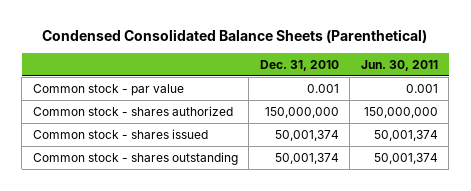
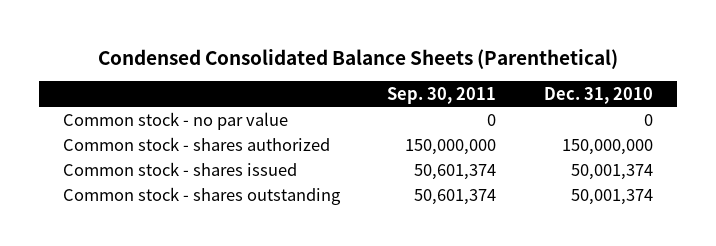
[360,59,438,71] Jun. 30, 2011 -> none
none -> [387,86,497,104] Sep. 30, 2011
[32,84,184,97] Common stock - par value -> [62,111,288,130] Common stock - no par value
[306,84,339,94] 0.001 -> [644,113,654,126] 0

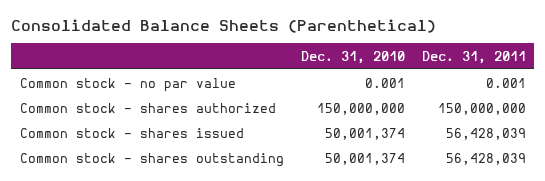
[97,48,618,69] Condensed Consolidated Balance Sheets (Parenthetical) -> [11,18,437,33] Consolidated Balance Sheets (Parenthetical)
[387,86,497,104] Sep. 30, 2011 -> none
none -> [421,51,526,65] Dec. 31, 2011
[644,113,654,126] 0 -> [364,77,405,88] 0.001

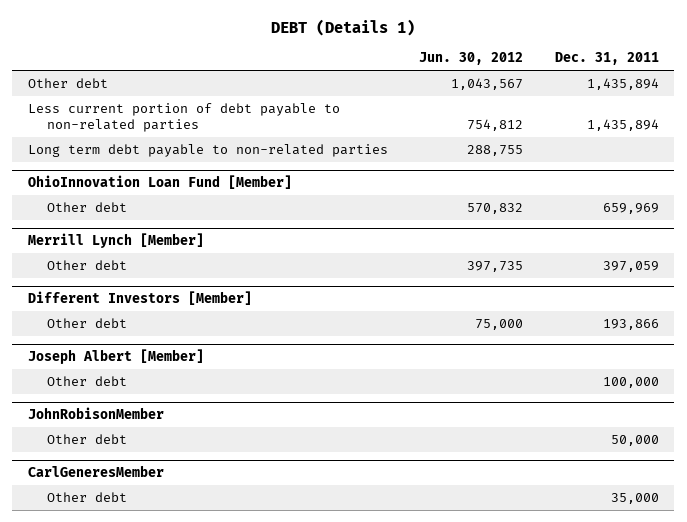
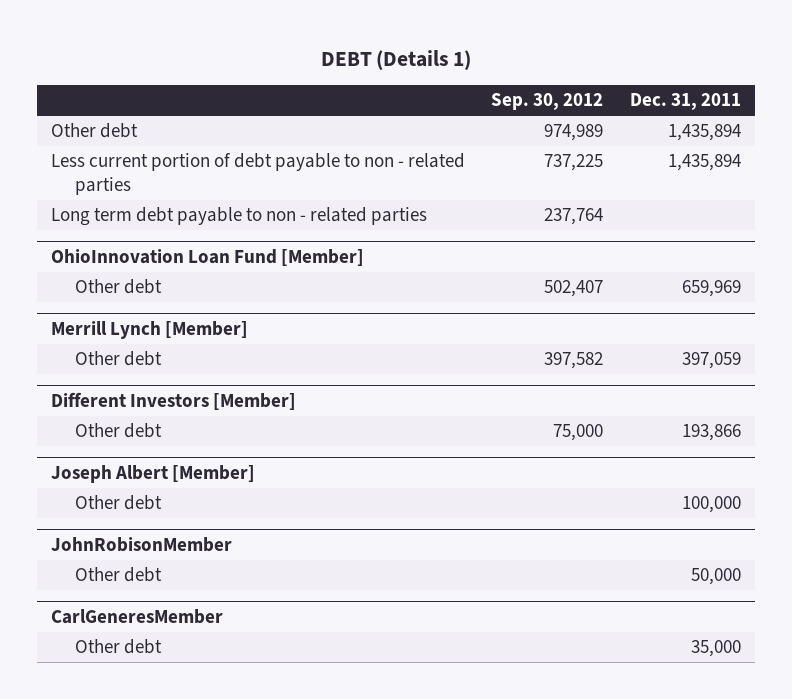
[419,52,524,66] Jun. 30, 2012 -> none
none -> [491,93,604,111] Sep. 30, 2012
[28,102,341,133] Less current portion of debt payable to non-related parties -> [50,153,465,195] Less current portion of debt payable to non - related parties
[28,143,389,157] Long term debt payable to non-related parties -> [50,207,427,227] Long term debt payable to non - related parties

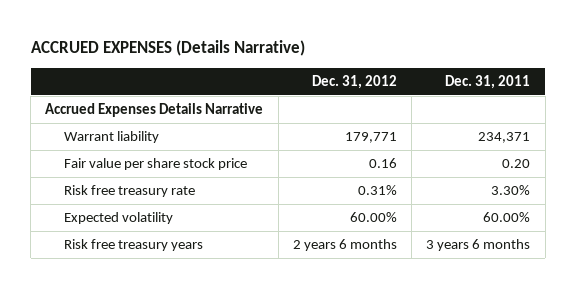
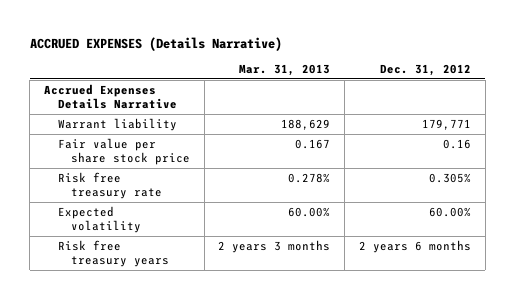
[445,74,531,89] Dec. 31, 2011 -> none
none -> [239,63,331,76] Mar. 31, 2013
[357,185,397,196] 0.31% -> [428,172,471,183] 0.305%

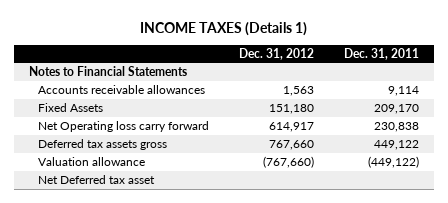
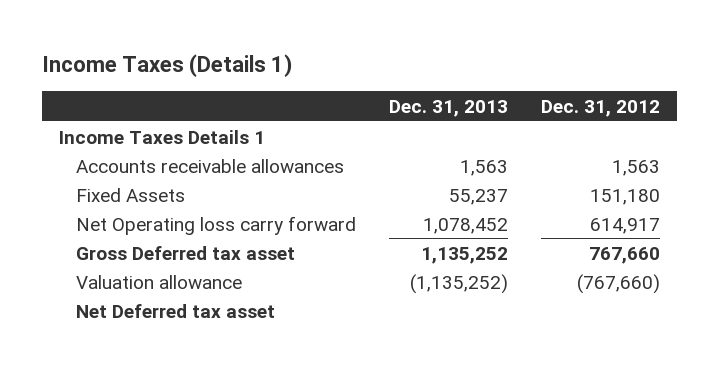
[140,21,308,36] INCOME TAXES (Details 1) -> [42,53,293,77] Income Taxes (Details 1)
[343,47,419,60] Dec. 31, 2011 -> none
none -> [388,99,508,117] Dec. 31, 2013
[29,66,188,77] Notes to Financial Statements -> none
none -> [58,129,265,144] Income Taxes Details 1
[38,139,168,151] Deferred tax assets gross -> [75,245,295,260] Gross Deferred tax asset

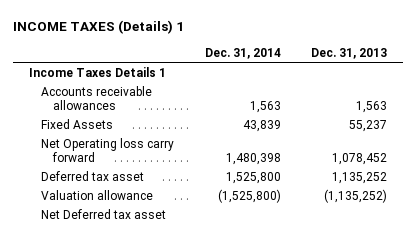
[42,53,293,77] Income Taxes (Details 1) -> [13,20,185,35] INCOME TAXES (Details) 1
[540,99,660,117] Dec. 31, 2012 -> none
none -> [204,47,281,59] Dec. 31, 2014
[75,245,295,260] Gross Deferred tax asset -> [40,170,144,181] Deferred tax asset

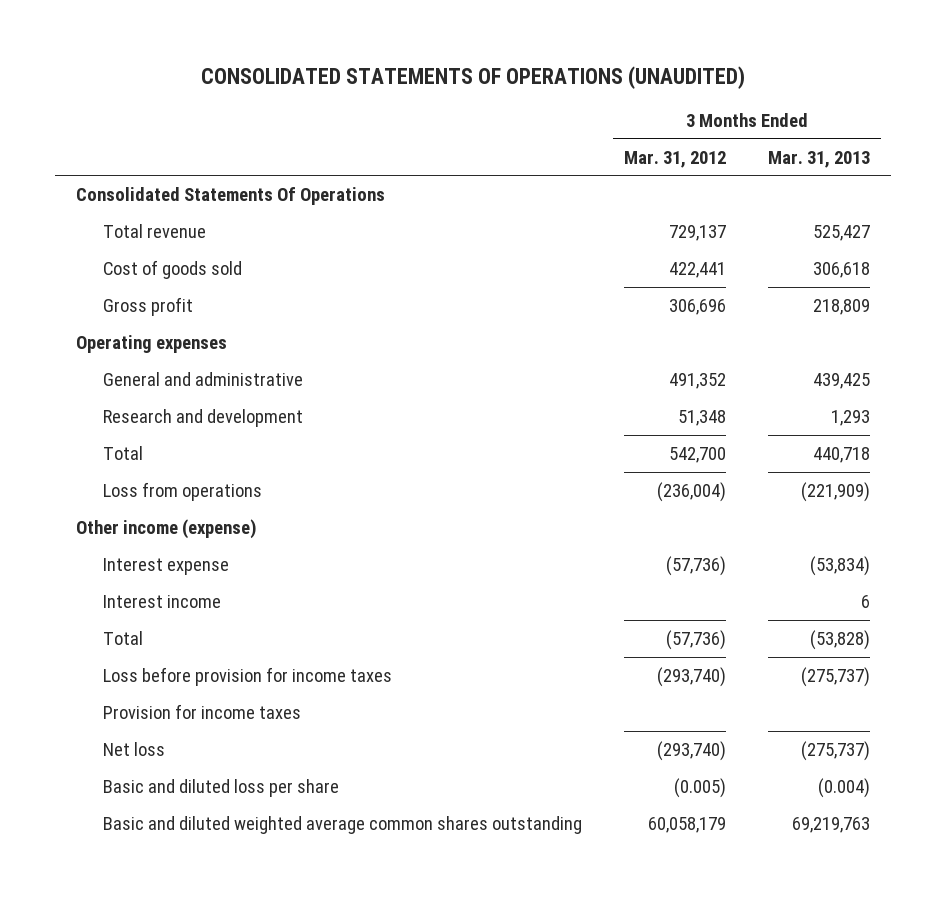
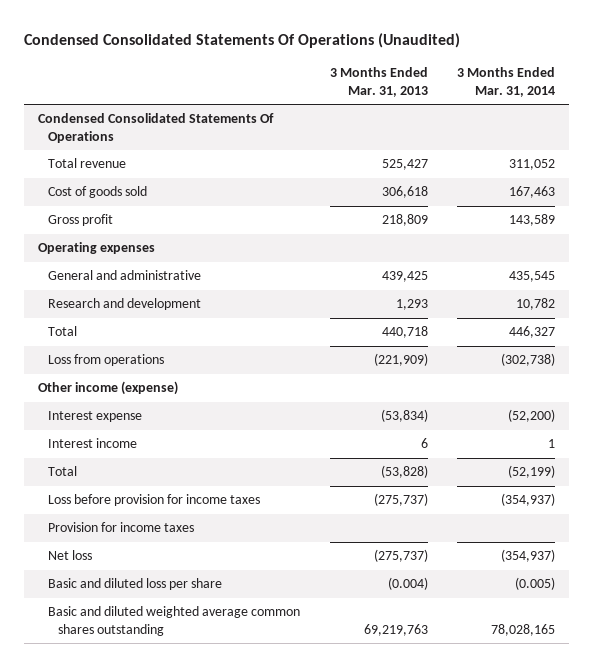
[201,65,746,89] CONSOLIDATED STATEMENTS OF OPERATIONS (UNAUDITED) -> [23,32,460,48] Condensed Consolidated Statements Of Operations (Unaudited)
[623,150,726,168] Mar. 31, 2012 -> none
none -> [456,67,555,97] 3 Months Ended Mar. 31, 2014
[76,186,386,205] Consolidated Statements Of Operations -> [38,113,275,144] Condensed Consolidated Statements Of Operations

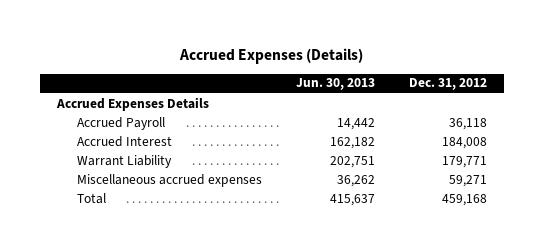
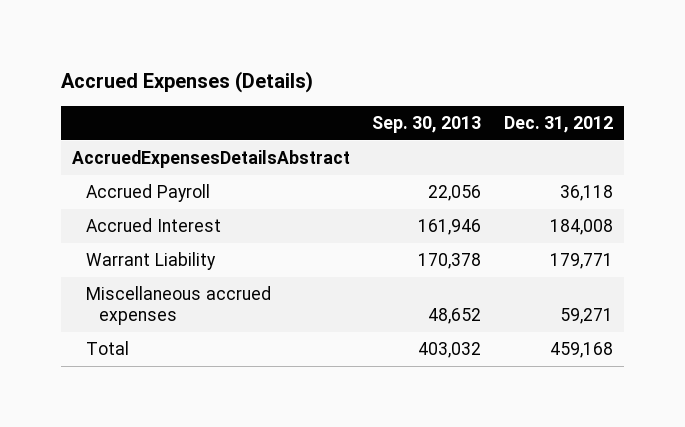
[295,78,375,91] Jun. 30, 2013 -> none
none -> [372,115,482,133] Sep. 30, 2013
[55,96,209,111] Accrued Expenses Details -> [72,150,351,169] AccruedExpensesDetailsAbstract

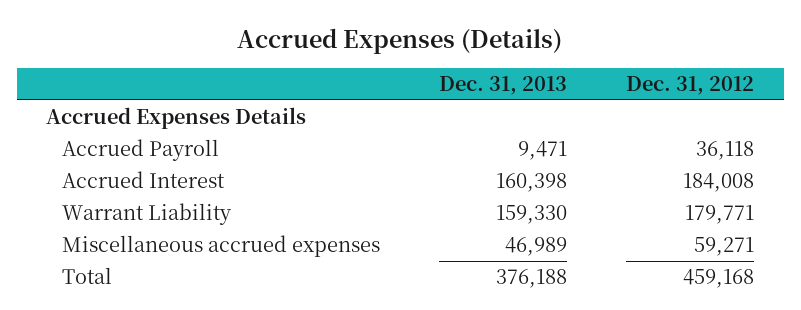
[372,115,482,133] Sep. 30, 2013 -> none
none -> [439,76,568,96] Dec. 31, 2013
[72,150,351,169] AccruedExpensesDetailsAbstract -> [46,107,307,130] Accrued Expenses Details

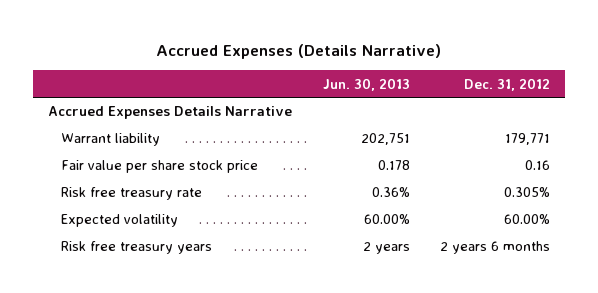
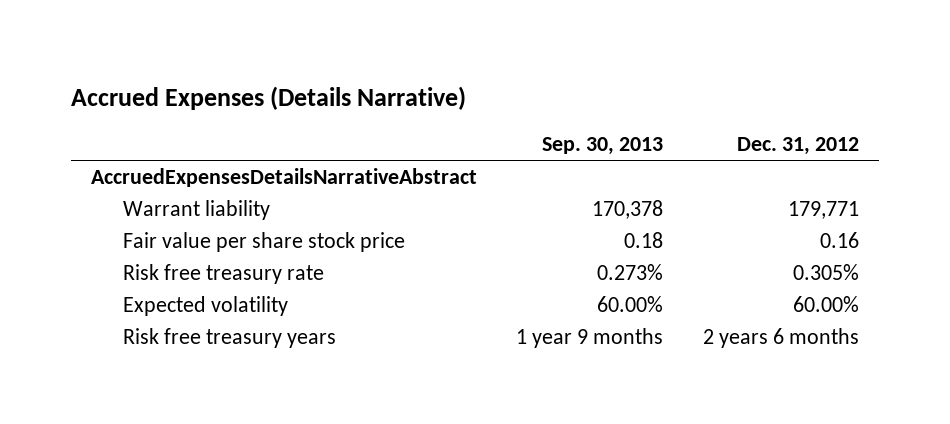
[322,77,410,91] Jun. 30, 2013 -> none
none -> [542,137,664,156] Sep. 30, 2013
[48,106,293,120] Accrued Expenses Details Narrative -> [90,168,477,188] AccruedExpensesDetailsNarrativeAbstract

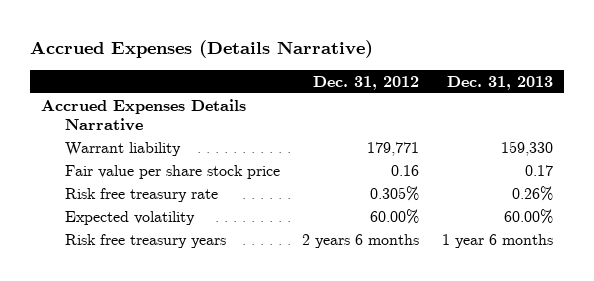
[542,137,664,156] Sep. 30, 2013 -> none
none -> [446,75,553,90] Dec. 31, 2013
[90,168,477,188] AccruedExpensesDetailsNarrativeAbstract -> [41,99,247,131] Accrued Expenses Details Narrative

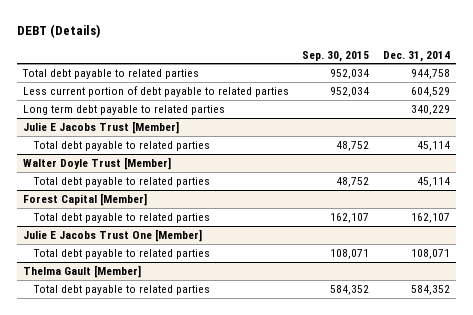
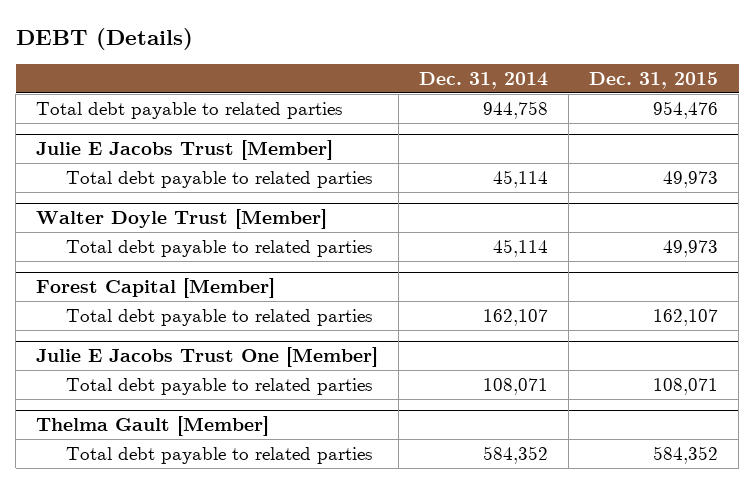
[302,50,370,62] Sep. 30, 2015 -> none
none -> [589,71,719,89] Dec. 31, 2015
[23,85,290,97] Less current portion of debt payable to related parties -> none
[23,104,226,115] Long term debt payable to related parties -> none

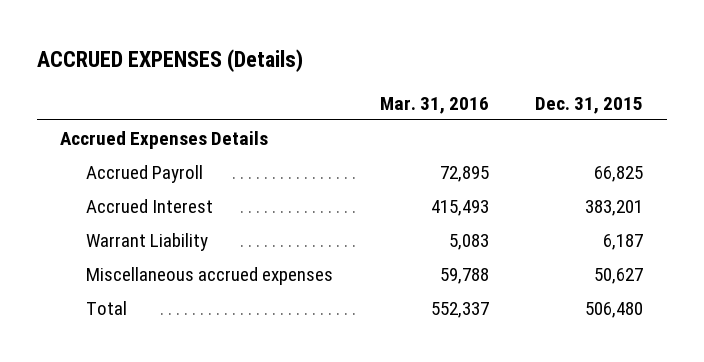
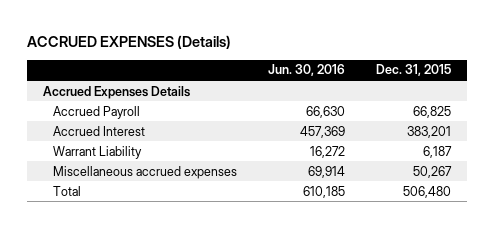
[379,96,489,114] Mar. 31, 2016 -> none
none -> [267,64,345,77] Jun. 30, 2016
[594,267,644,284] 50,627 -> [413,165,453,178] 50,267

